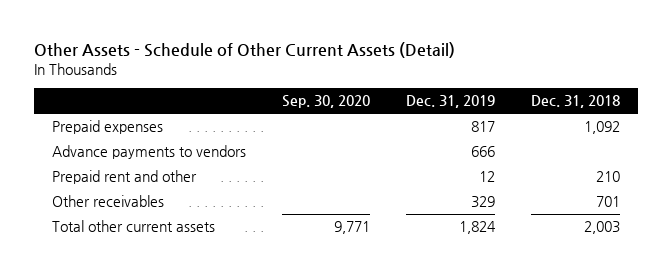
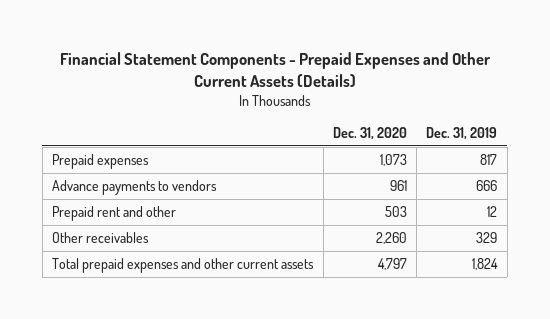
[33,42,455,59] Other Assets - Schedule of Other Current Assets (Detail) -> [59,51,491,87] Financial Statement Components - Prepaid Expenses and Other Current Assets (Details)
[281,95,370,109] Sep. 30, 2020 -> none
[531,95,621,109] Dec. 31, 2018 -> none
none -> [332,127,407,141] Dec. 31, 2020
[51,220,215,233] Total other current assets -> [52,258,315,274] Total prepaid expenses and other current assets

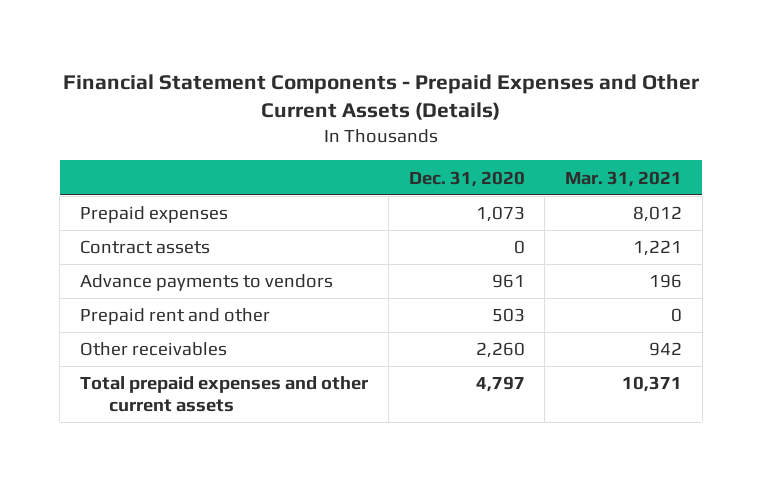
[426,127,498,141] Dec. 31, 2019 -> none
none -> [565,170,683,187] Mar. 31, 2021
none -> [80,240,211,255] Contract assets

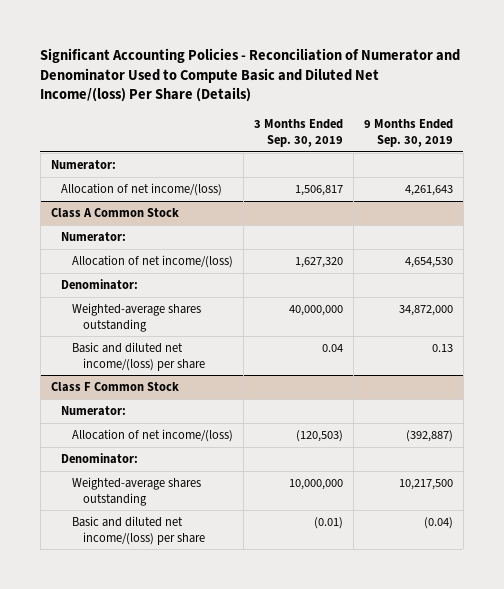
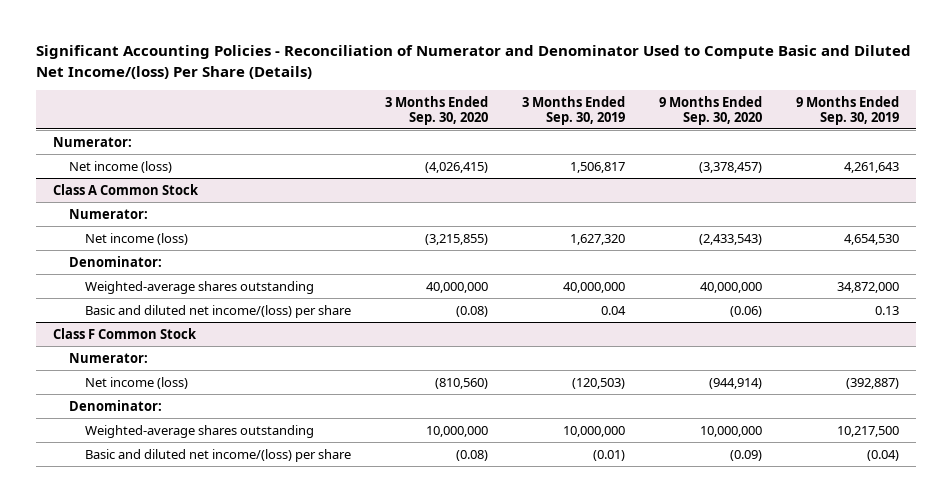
none -> [384,95,488,125] 3 Months Ended Sep. 30, 2020
none -> [658,95,762,125] 9 Months Ended Sep. 30, 2020
[61,183,223,197] Allocation of net income/(loss) -> [68,160,172,173] Net income (loss)
[72,255,234,269] Allocation of net income/(loss) -> [84,232,188,245] Net income (loss)
[72,429,234,443] Allocation of net income/(loss) -> [84,376,188,389] Net income (loss)

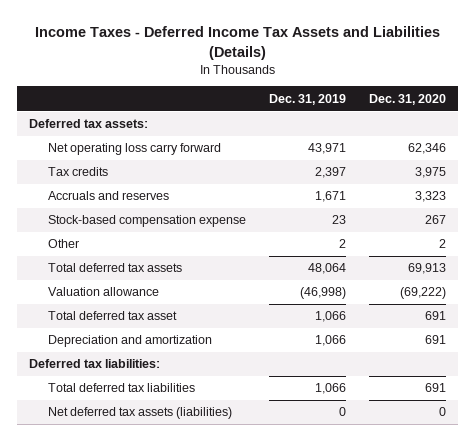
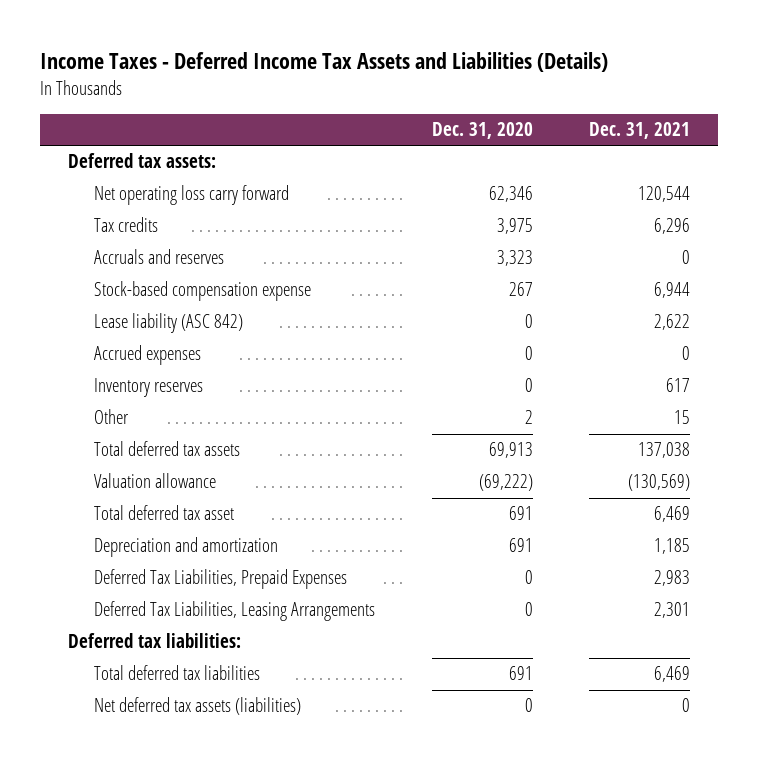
[269,93,347,105] Dec. 31, 2019 -> none
none -> [588,121,690,139] Dec. 31, 2021
none -> [94,313,244,334] Lease liability (ASC 842)
none -> [94,345,202,366] Accrued expenses
none -> [94,378,204,398] Inventory reserves
none -> [94,569,348,590] Deferred Tax Liabilities, Prepaid Expenses
none -> [94,601,376,622] Deferred Tax Liabilities, Leasing Arrangements

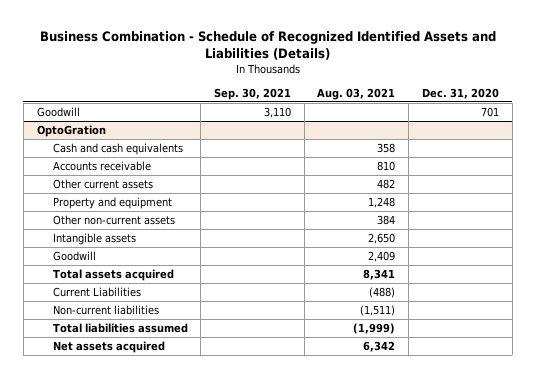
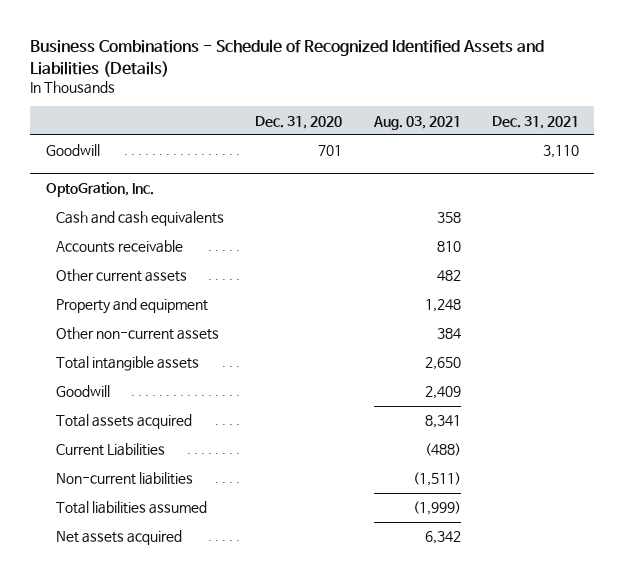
[39,30,496,60] Business Combination - Schedule of Recognized Identified Assets and Liabilities (Details) -> [30,38,545,77] Business Combinations - Schedule of Recognized Identified Assets and Liabilities (Details)
[213,87,291,100] Sep. 30, 2021 -> none
none -> [491,115,579,129] Dec. 31, 2021
[36,125,106,138] OptoGration -> [45,182,154,198] OptoGration, Inc.
[52,233,136,246] Intangible assets -> [56,356,200,372] Total intangible assets

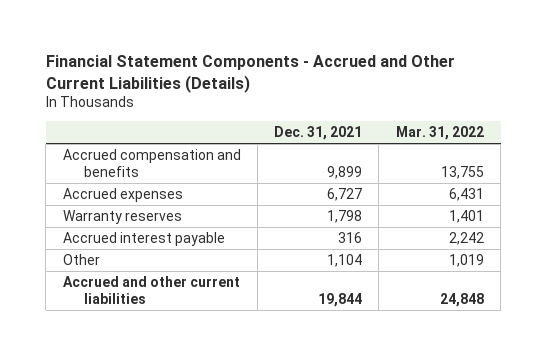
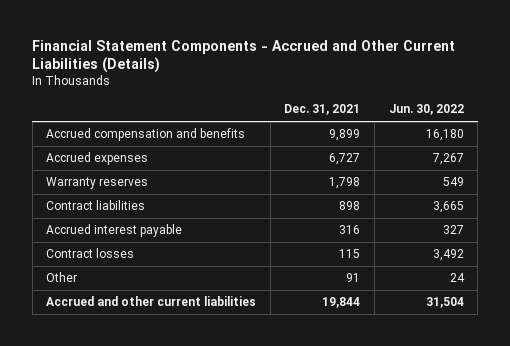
[395,125,484,140] Mar. 31, 2022 -> none
none -> [388,104,464,116] Jun. 30, 2022
none -> [46,200,146,211] Contract liabilities
none -> [46,248,135,259] Contract losses
[327,254,363,268] 1,104 -> [346,273,361,283] 91

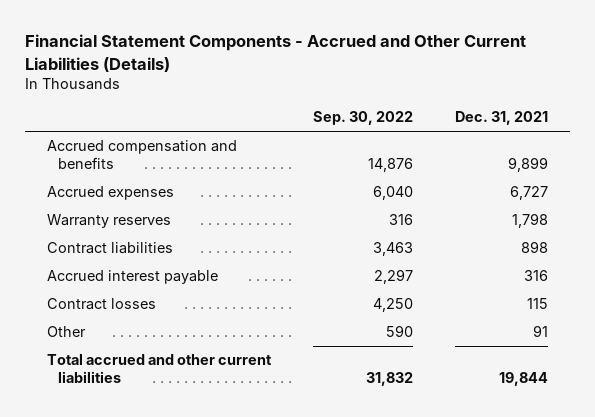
[388,104,464,116] Jun. 30, 2022 -> none
none -> [312,111,413,126] Sep. 30, 2022
[46,296,257,307] Accrued and other current liabilities -> [46,354,272,384] Total accrued and other current liabilities

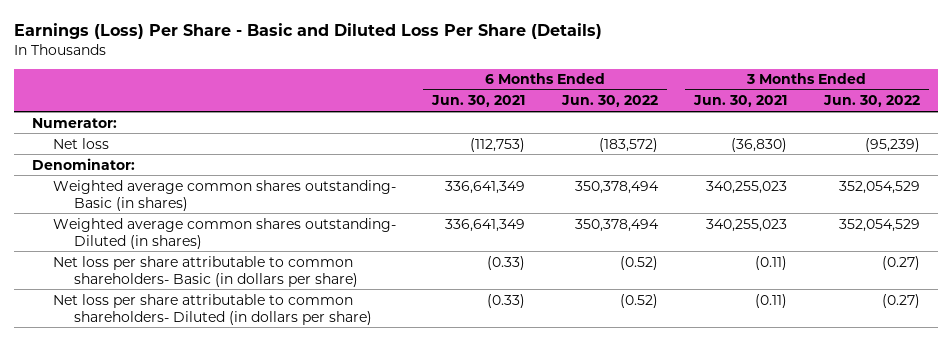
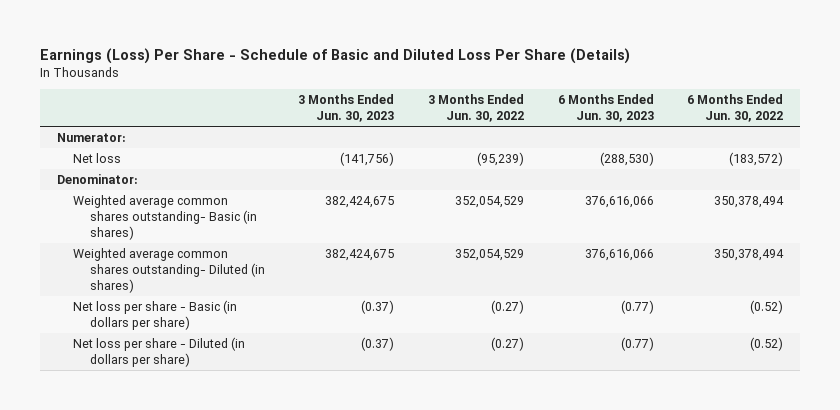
[13,22,602,39] Earnings (Loss) Per Share - Basic and Diluted Loss Per Share (Details) -> [40,47,631,64] Earnings (Loss) Per Share - Schedule of Basic and Diluted Loss Per Share (Details)
[431,95,526,108] Jun. 30, 2021 -> none
[693,95,788,108] Jun. 30, 2021 -> none
none -> [298,94,395,123] 3 Months Ended Jun. 30, 2023
none -> [557,94,654,123] 6 Months Ended Jun. 30, 2023
[52,255,359,287] Net loss per share attributable to common shareholders- Basic (in dollars per share) -> [73,300,238,330] Net loss per share - Basic (in dollars per share)
[52,293,373,325] Net loss per share attributable to common shareholders- Diluted (in dollars per share) -> [73,337,246,367] Net loss per share - Diluted (in dollars per share)

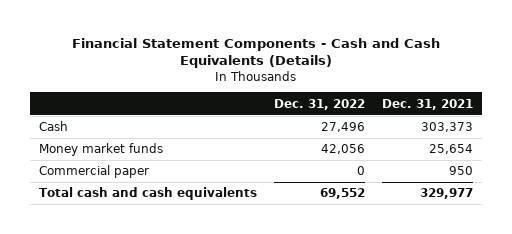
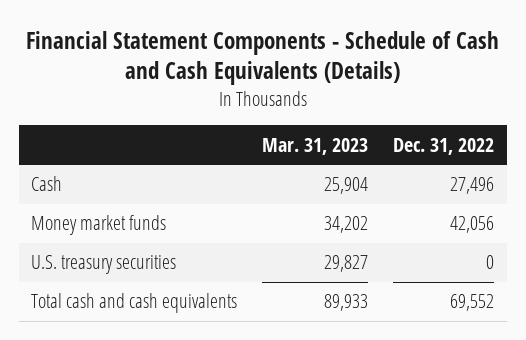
[71,37,440,69] Financial Statement Components - Cash and Cash Equivalents (Details) -> [25,30,499,86] Financial Statement Components - Schedule of Cash and Cash Equivalents (Details)
[382,98,474,110] Dec. 31, 2021 -> none
none -> [262,137,369,155] Mar. 31, 2023
[38,165,149,179] Commercial paper -> none
none -> [31,255,177,275] U.S. treasury securities

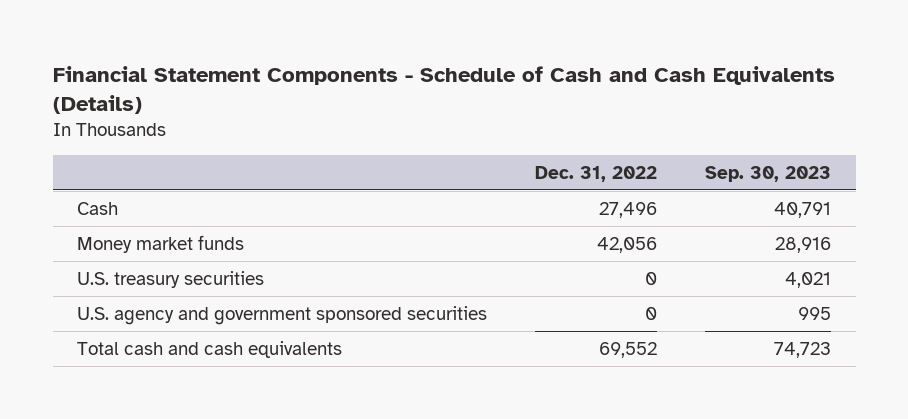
[262,137,369,155] Mar. 31, 2023 -> none
none -> [705,165,832,182] Sep. 30, 2023
none -> [76,305,487,325] U.S. agency and government sponsored securities

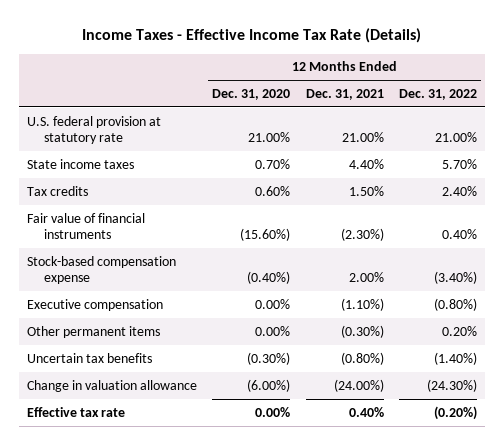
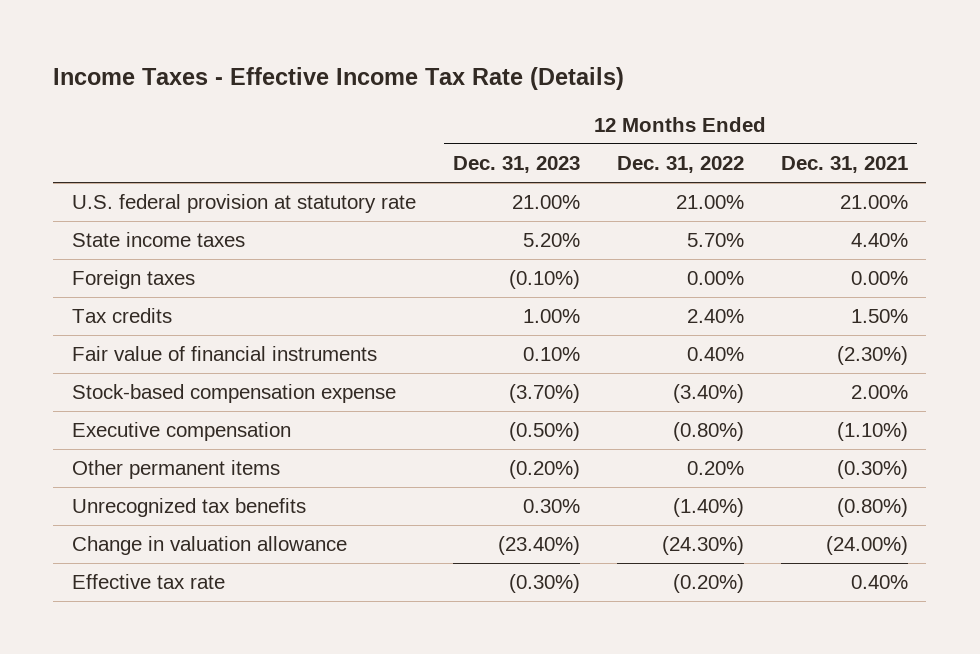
[212,88,291,100] Dec. 31, 2020 -> none
none -> [452,156,580,174] Dec. 31, 2023
none -> [71,270,195,290] Foreign taxes
[26,352,152,363] Uncertain tax benefits -> [71,498,306,518] Unrecognized tax benefits

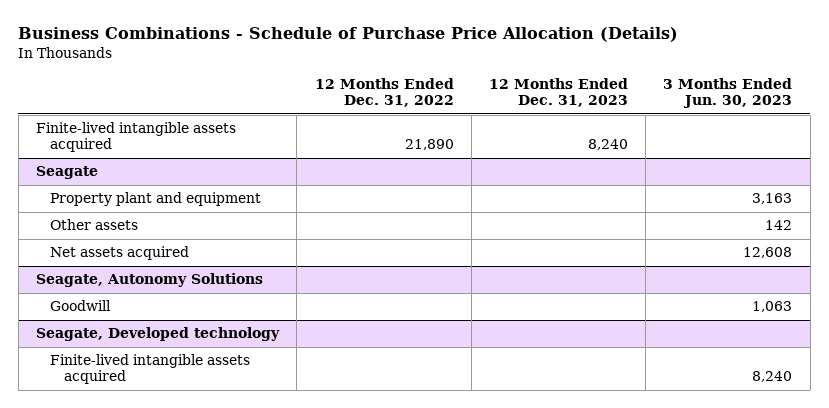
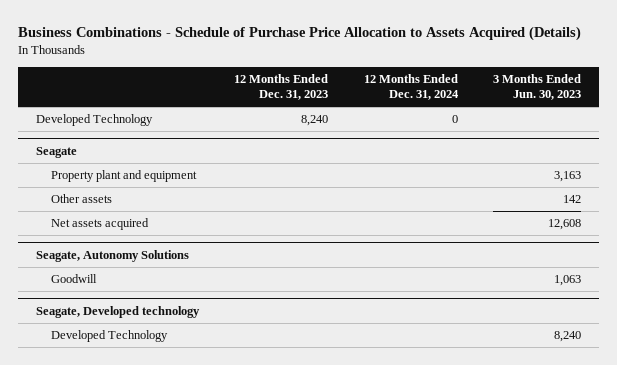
[18,27,679,43] Business Combinations - Schedule of Purchase Price Allocation (Details) -> [17,26,581,42] Business Combinations - Schedule of Purchase Price Allocation to Assets Acquired (Details)
[314,78,454,108] 12 Months Ended Dec. 31, 2022 -> none
none -> [363,73,459,101] 12 Months Ended Dec. 31, 2024
[36,122,237,153] Finite-lived intangible assets acquired -> [35,114,153,127] Developed Technology
[49,354,250,385] Finite-lived intangible assets acquired -> [51,330,169,343] Developed Technology

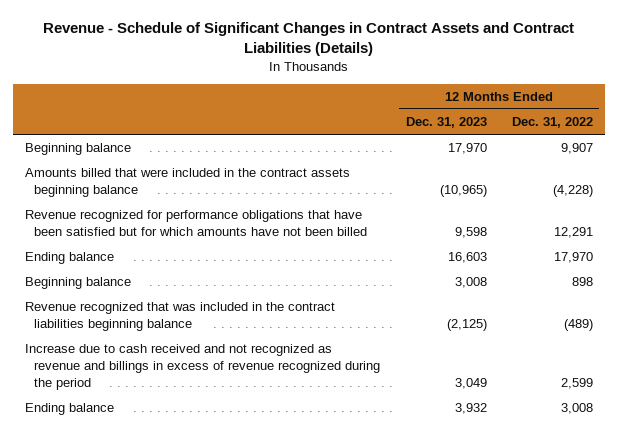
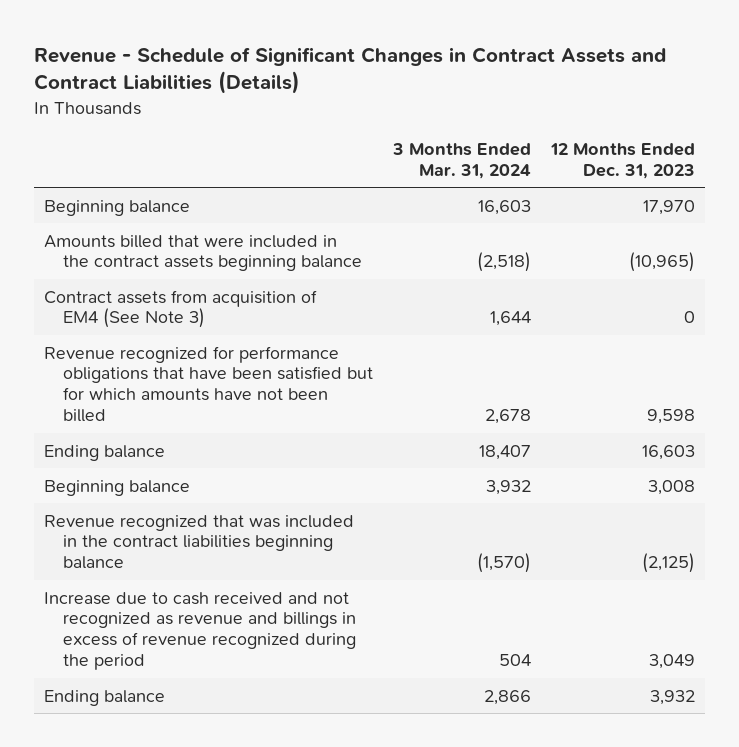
[511,117,593,129] Dec. 31, 2022 -> none
none -> [392,142,532,179] 3 Months Ended Mar. 31, 2024
none -> [43,289,317,329] Contract assets from acquisition of EM4 (See Note 3)

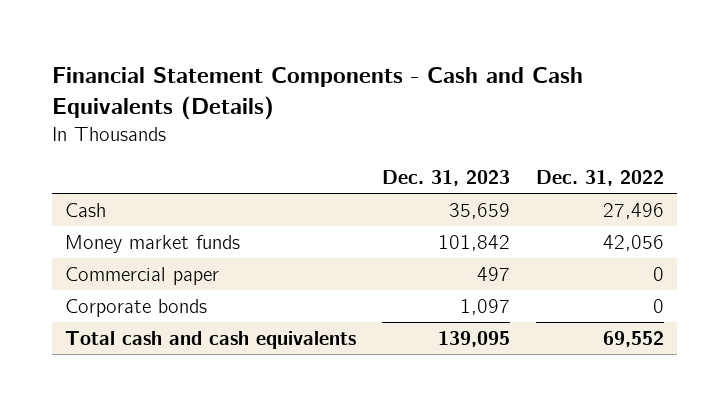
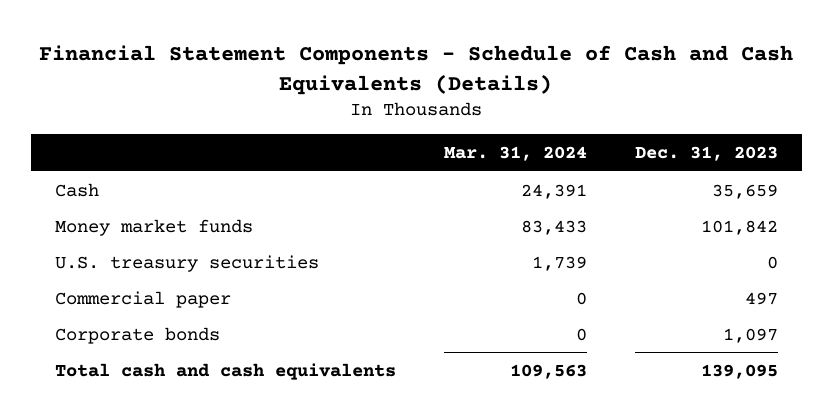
[51,66,583,120] Financial Statement Components - Cash and Cash Equivalents (Details) -> [39,45,794,95] Financial Statement Components - Schedule of Cash and Cash Equivalents (Details)
[535,170,664,187] Dec. 31, 2022 -> none
none -> [443,145,587,161] Mar. 31, 2024
none -> [54,254,319,272] U.S. treasury securities

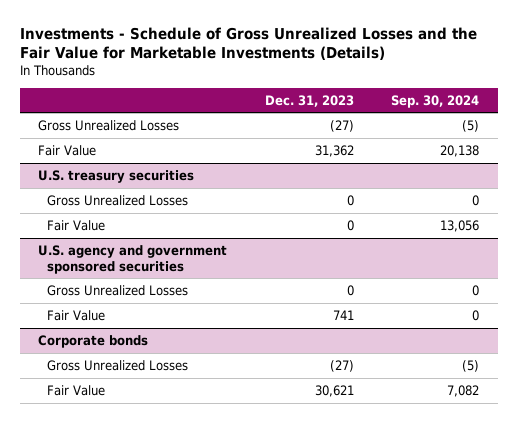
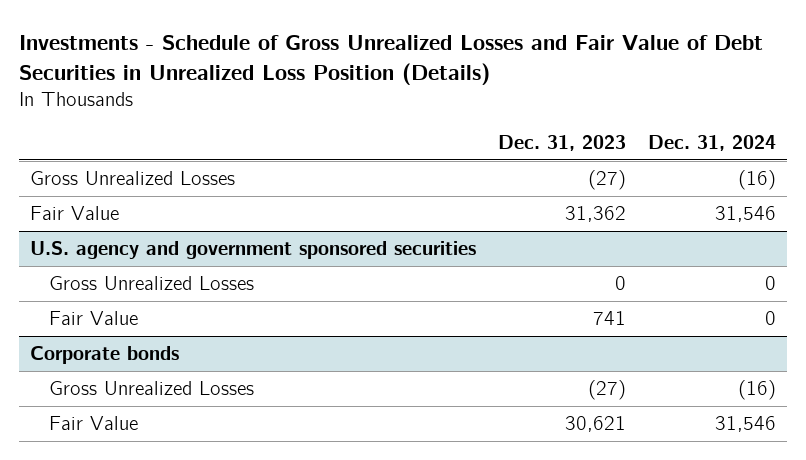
[19,26,477,61] Investments - Schedule of Gross Unrealized Losses and the Fair Value for Marketable Investments (Details) -> [19,34,764,85] Investments - Schedule of Gross Unrealized Losses and Fair Value of Debt Securities in Unrealized Loss Position (Details)
[390,94,479,108] Sep. 30, 2024 -> none
none -> [647,135,776,152] Dec. 31, 2024
[38,169,195,183] U.S. treasury securities -> none
[46,194,188,206] Gross Unrealized Losses -> none
[46,219,105,231] Fair Value -> none

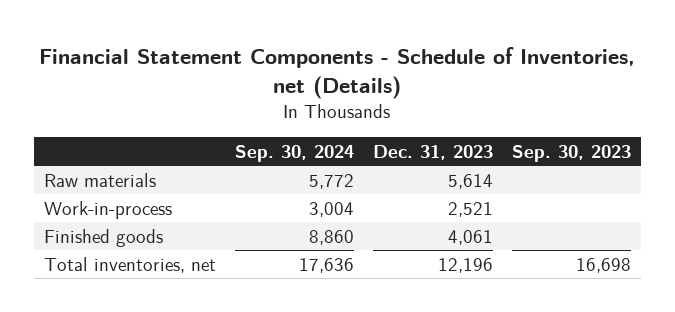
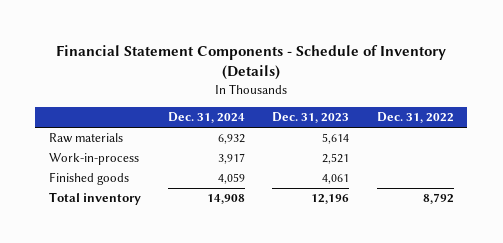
[39,46,636,99] Financial Statement Components - Schedule of Inventories, net (Details) -> [56,44,447,81] Financial Statement Components - Schedule of Inventory (Details)
[234,144,354,162] Sep. 30, 2024 -> none
[512,144,632,162] Sep. 30, 2023 -> none
none -> [168,112,246,124] Dec. 31, 2024
none -> [376,112,454,124] Dec. 31, 2022
[43,256,216,273] Total inventories, net -> [48,192,141,206] Total inventory

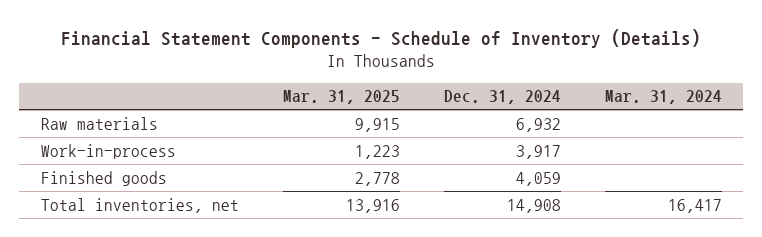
[272,112,350,124] Dec. 31, 2023 -> none
[376,112,454,124] Dec. 31, 2022 -> none
none -> [282,90,400,105] Mar. 31, 2025
none -> [604,90,722,105] Mar. 31, 2024
[48,192,141,206] Total inventory -> [40,197,239,213] Total inventories, net

